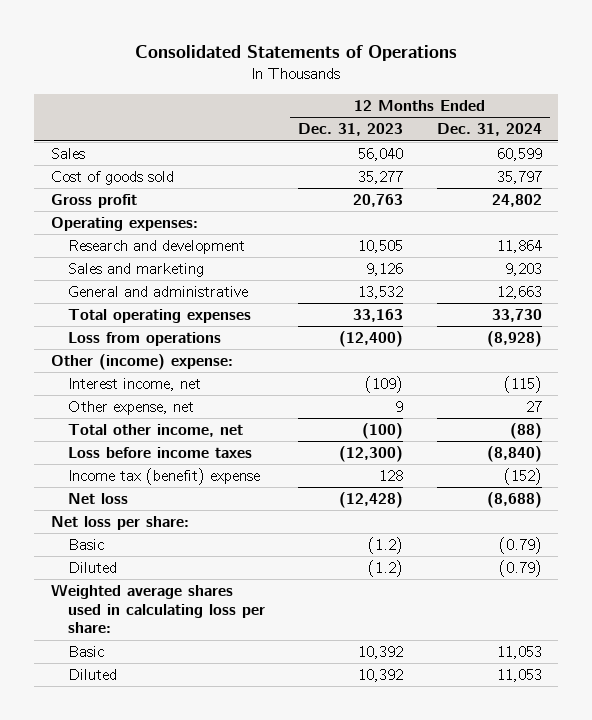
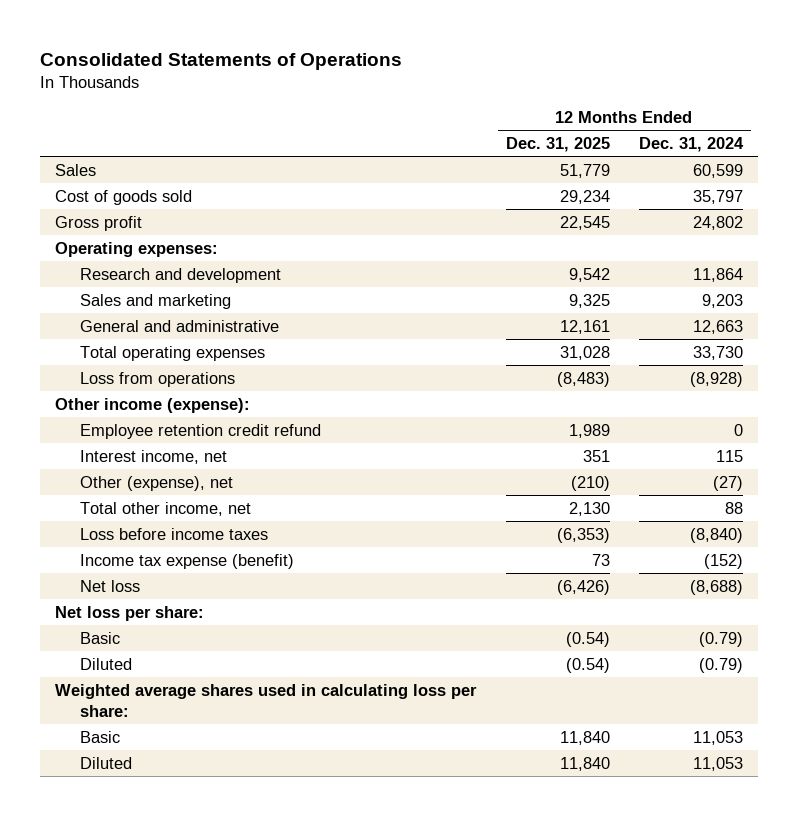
[298,123,404,137] Dec. 31, 2023 -> none
none -> [505,136,610,152] Dec. 31, 2025
[50,353,233,370] Other (income) expense: -> [55,397,251,413] Other income (expense):
none -> [80,423,322,439] Employee retention credit refund
[503,375,542,393] (115) -> [716,449,744,462] 115
[68,400,195,415] Other expense, net -> [80,475,234,491] Other (expense), net
[525,400,542,412] 27 -> [713,475,744,491] (27)
[509,422,542,439] (88) -> [725,501,744,514] 88
[68,467,261,485] Income tax (benefit) expense -> [80,553,295,569] Income tax expense (benefit)

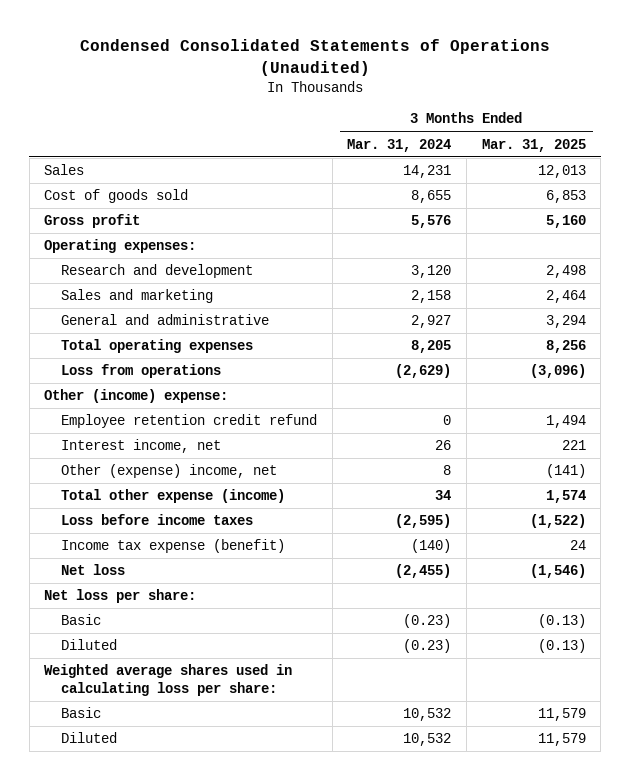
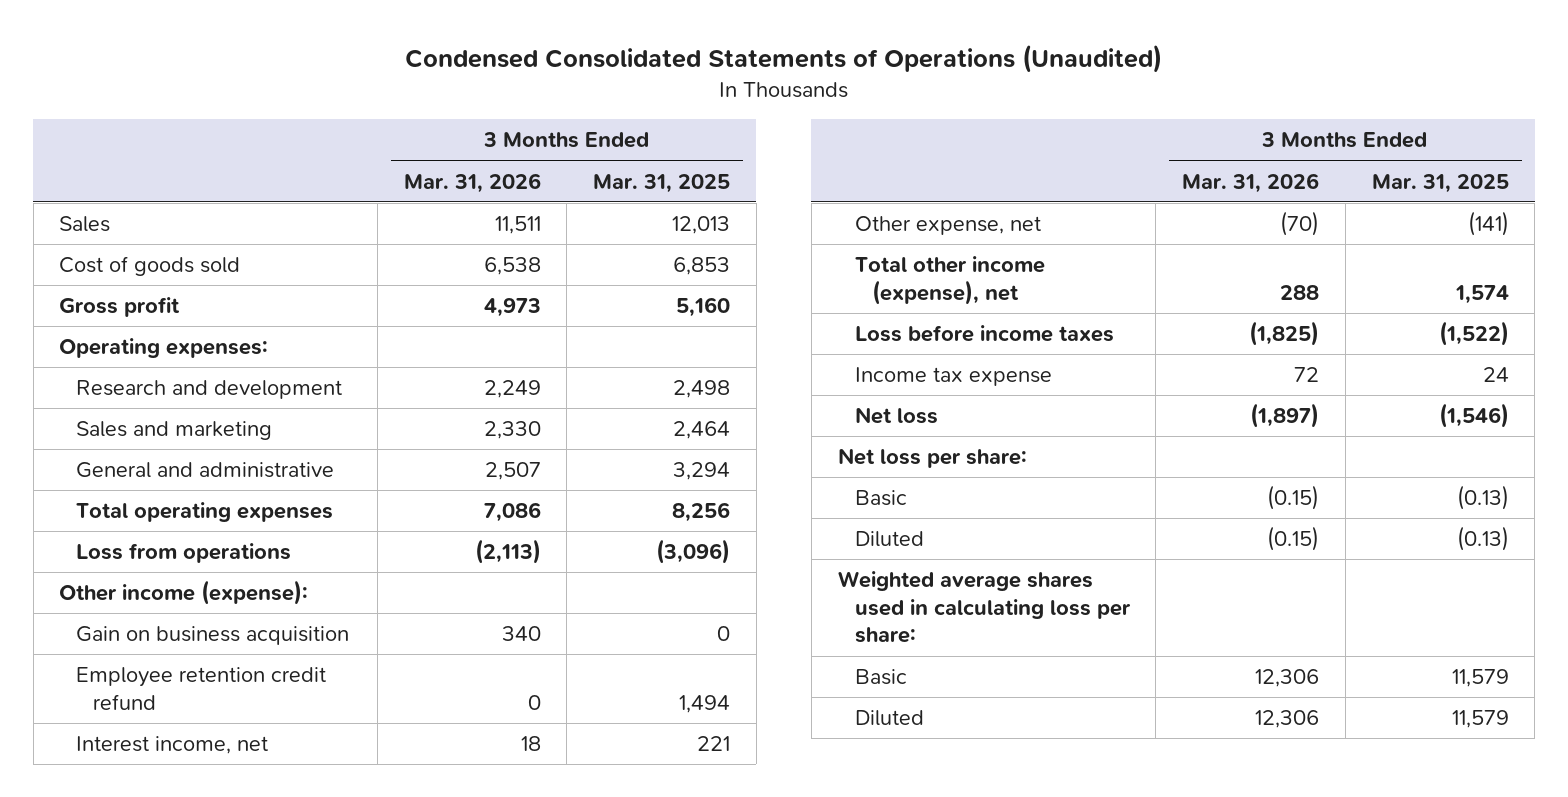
[347,138,452,152] Mar. 31, 2024 -> none
none -> [403,172,541,193] Mar. 31, 2026
[44,389,229,404] Other (income) expense: -> [59,580,309,606] Other income (expense):
none -> [76,626,350,646] Gain on business acquisition
[61,464,278,479] Other (expense) income, net -> [854,216,1041,236] Other expense, net
[61,489,286,504] Total other expense (income) -> [854,256,1045,305] Total other income (expense), net
[61,539,286,554] Income tax expense (benefit) -> [854,367,1052,387] Income tax expense

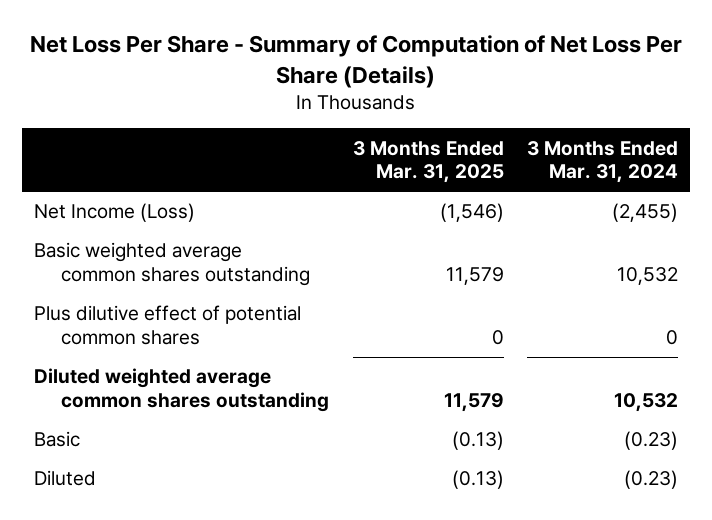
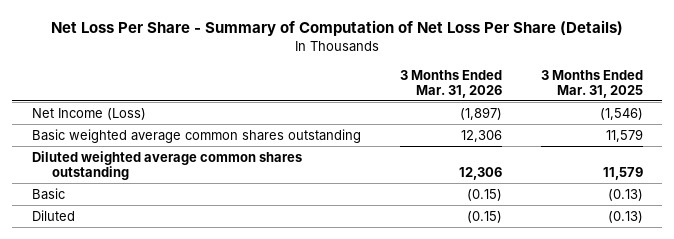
[527,140,679,184] 3 Months Ended Mar. 31, 2024 -> none
none -> [399,69,502,98] 3 Months Ended Mar. 31, 2026
[33,305,301,346] Plus dilutive effect of potential common shares -> none

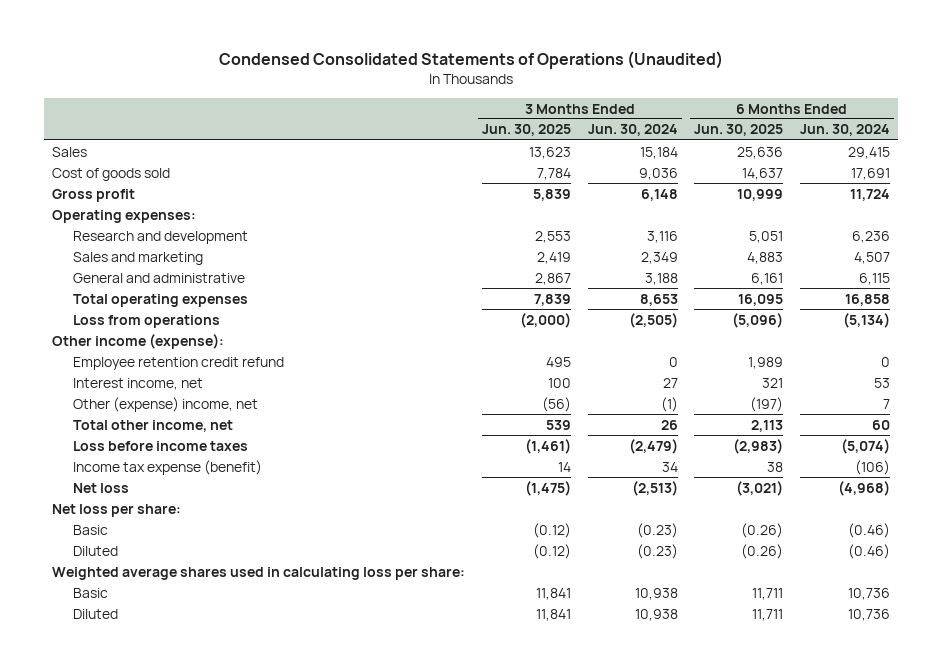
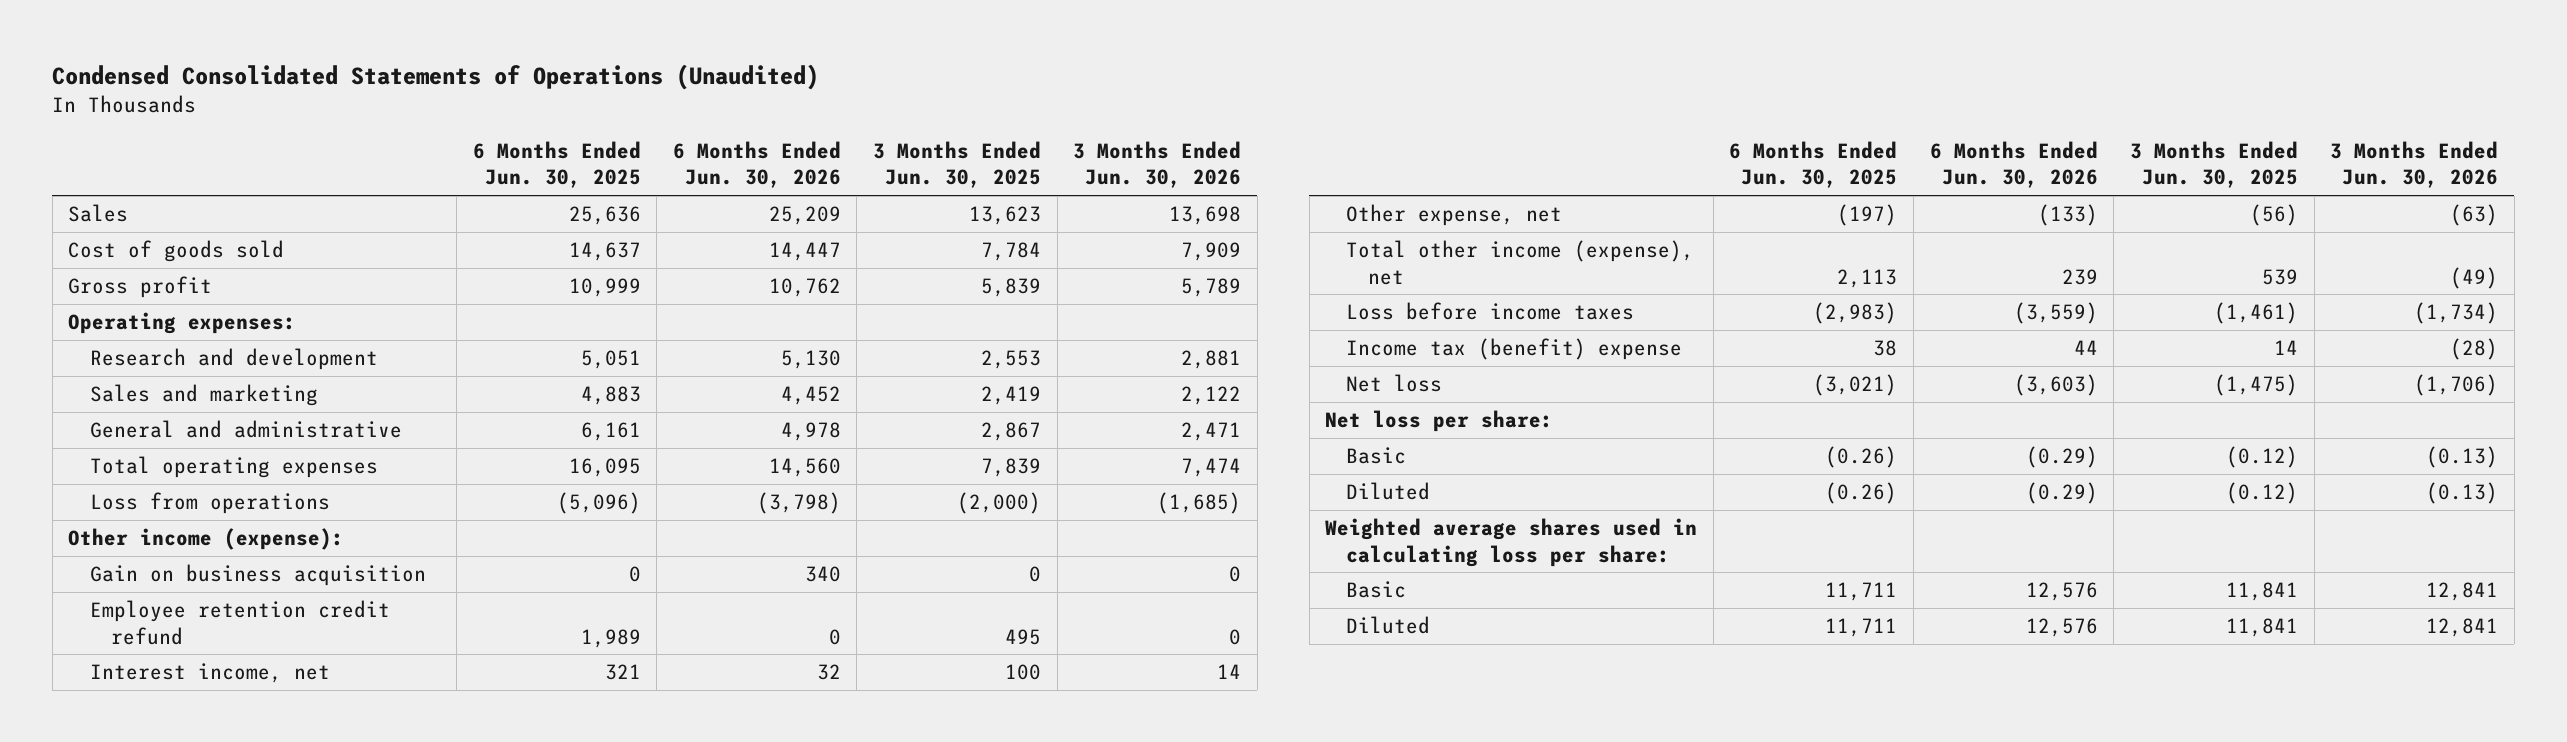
[587,124,678,137] Jun. 30, 2024 -> none
[800,124,891,137] Jun. 30, 2024 -> none
none -> [672,140,841,189] 6 Months Ended Jun. 30, 2026
none -> [1073,140,1242,189] 3 Months Ended Jun. 30, 2026
none -> [89,564,426,587] Gain on business acquisition
[72,396,258,412] Other (expense) income, net -> [1346,204,1563,227] Other expense, net
[72,419,233,432] Total other income, net -> [1346,240,1695,285] Total other income (expense), net
[72,459,262,475] Income tax expense (benefit) -> [1346,338,1683,361] Income tax (benefit) expense

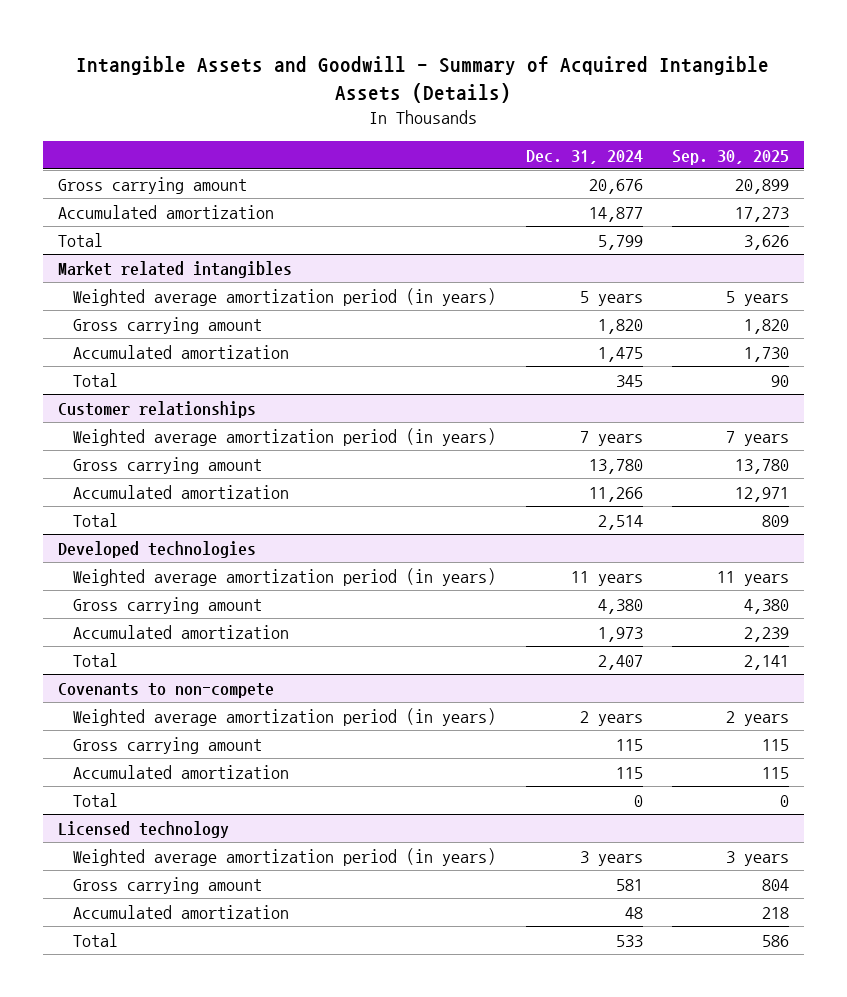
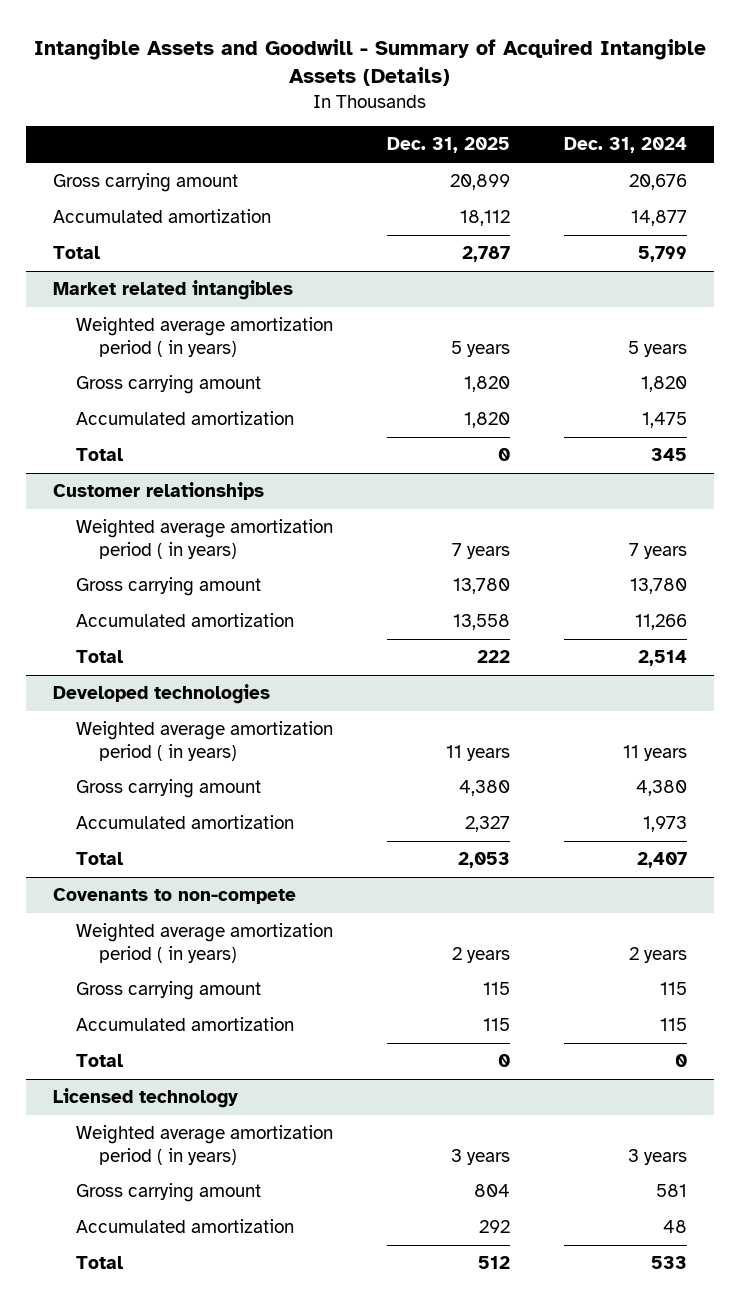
[672,149,790,165] Sep. 30, 2025 -> none
none -> [386,137,510,154] Dec. 31, 2025
[73,287,497,306] Weighted average amortization period (in years) -> [75,317,333,357] Weighted average amortization period ( in years)
[73,427,497,446] Weighted average amortization period (in years) -> [75,519,333,559] Weighted average amortization period ( in years)
[73,567,497,586] Weighted average amortization period (in years) -> [75,721,333,761] Weighted average amortization period ( in years)
[73,707,497,726] Weighted average amortization period (in years) -> [75,923,333,963] Weighted average amortization period ( in years)
[73,847,497,866] Weighted average amortization period (in years) -> [75,1125,333,1165] Weighted average amortization period ( in years)

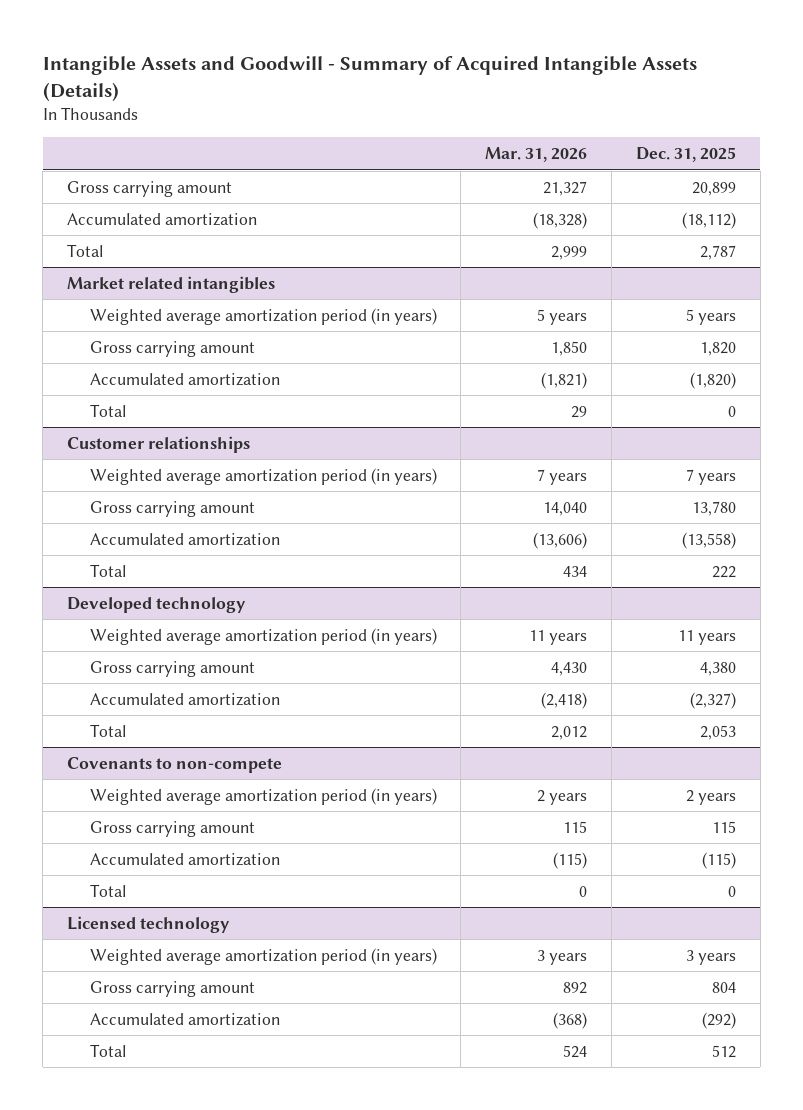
[563,137,687,154] Dec. 31, 2024 -> none
none -> [485,147,588,163] Mar. 31, 2026
[459,210,510,227] 18,112 -> [681,211,736,229] (18,112)
[75,317,333,357] Weighted average amortization period ( in years) -> [89,307,437,325] Weighted average amortization period (in years)
[463,412,510,429] 1,820 -> [689,371,736,389] (1,820)
[75,519,333,559] Weighted average amortization period ( in years) -> [89,467,437,485] Weighted average amortization period (in years)
[452,614,510,631] 13,558 -> [681,531,736,549] (13,558)
[53,684,271,705] Developed technologies -> [67,596,247,613] Developed technology
[75,721,333,761] Weighted average amortization period ( in years) -> [89,627,437,645] Weighted average amortization period (in years)
[464,816,510,833] 2,327 -> [689,691,736,709] (2,327)
[75,923,333,963] Weighted average amortization period ( in years) -> [89,787,437,805] Weighted average amortization period (in years)
[482,1018,510,1032] 115 -> [701,851,736,869] (115)
[75,1125,333,1165] Weighted average amortization period ( in years) -> [89,947,437,965] Weighted average amortization period (in years)
[478,1220,510,1234] 292 -> [701,1011,736,1029] (292)

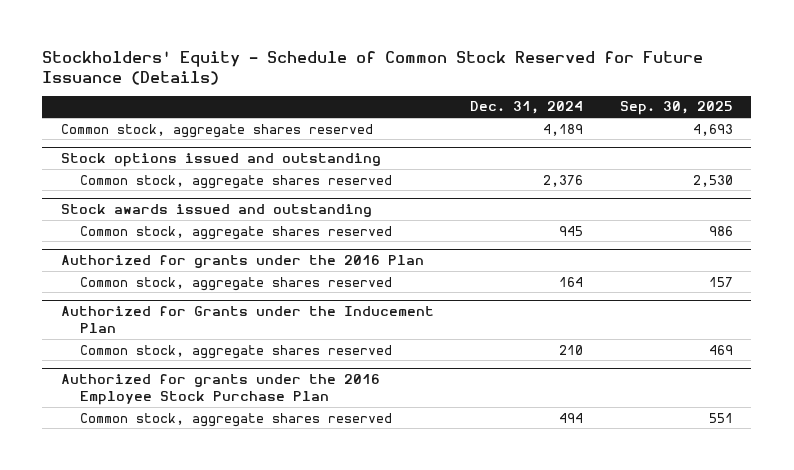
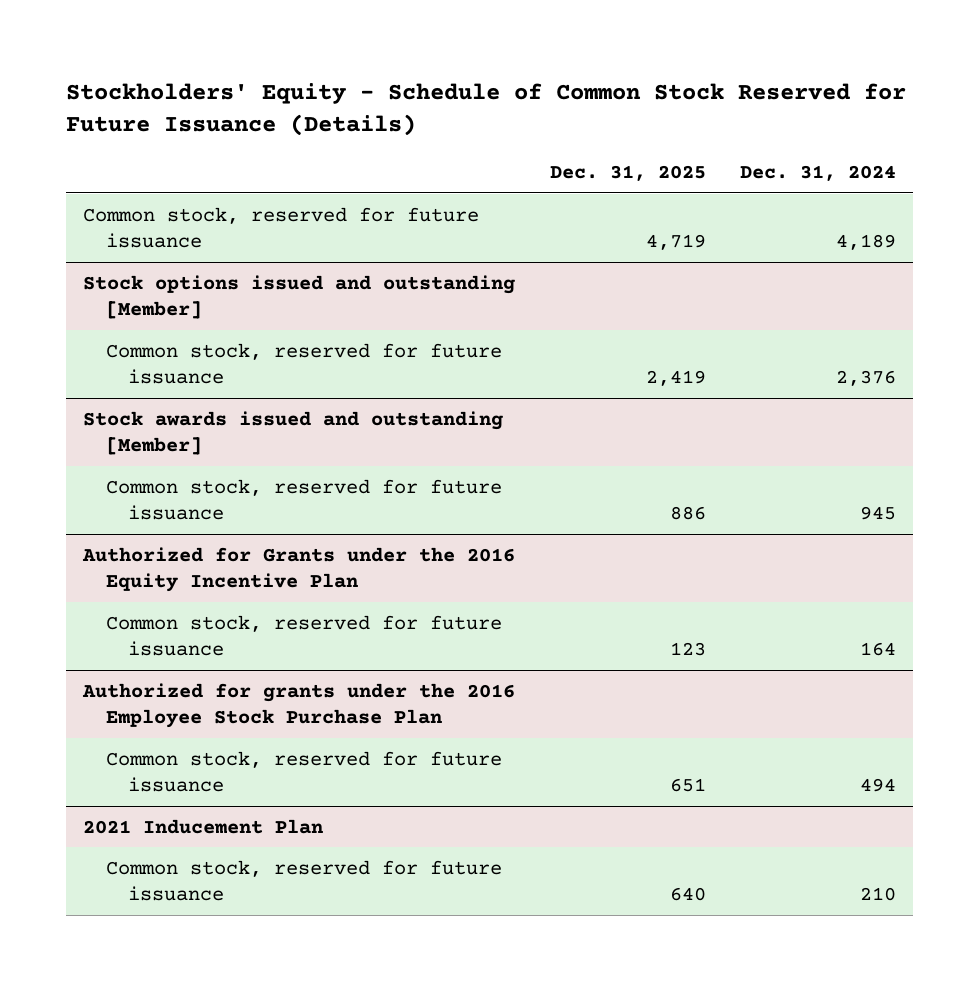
[620,101,734,116] Sep. 30, 2025 -> none
none -> [549,165,706,182] Dec. 31, 2025
[60,306,434,333] Authorized for Grants under the Inducement Plan -> none
[79,344,392,359] Common stock, aggregate shares reserved -> none
[60,123,373,138] Common stock, aggregate shares reserved -> [83,206,480,248] Common stock, reserved for future issuance
[60,153,381,168] Stock options issued and outstanding -> [83,274,516,319] Stock options issued and outstanding [Member]
[79,174,392,189] Common stock, aggregate shares reserved -> [105,342,502,384] Common stock, reserved for future issuance
[60,204,372,218] Stock awards issued and outstanding -> [83,410,504,455] Stock awards issued and outstanding [Member]
[79,225,392,240] Common stock, aggregate shares reserved -> [105,478,502,520] Common stock, reserved for future issuance
[60,255,424,269] Authorized for grants under the 2016 Plan -> [82,546,516,592] Authorized for Grants under the 2016 Equity Incentive Plan
[79,276,392,291] Common stock, aggregate shares reserved -> [105,614,502,656] Common stock, reserved for future issuance
[79,412,392,427] Common stock, aggregate shares reserved -> [105,750,502,792] Common stock, reserved for future issuance
none -> [83,818,324,834] 2021 Inducement Plan
none -> [105,859,502,901] Common stock, reserved for future issuance

